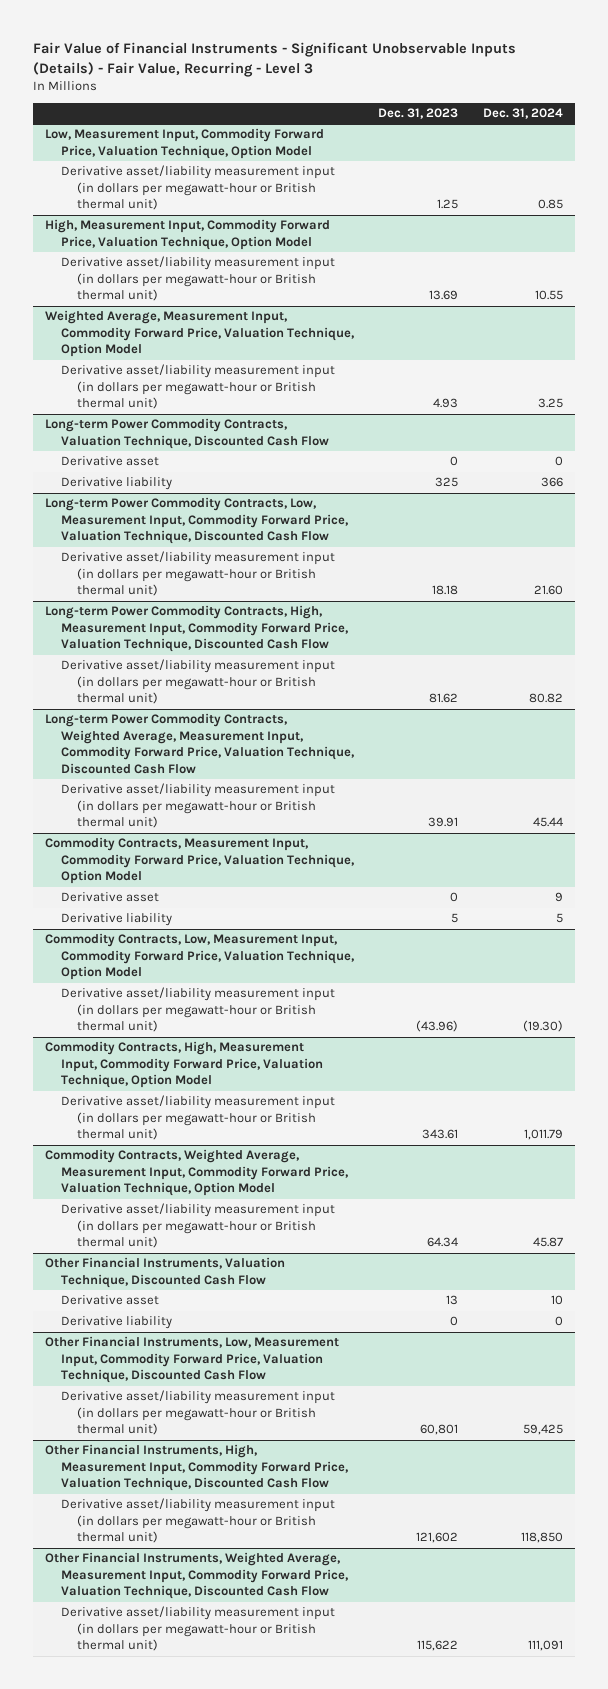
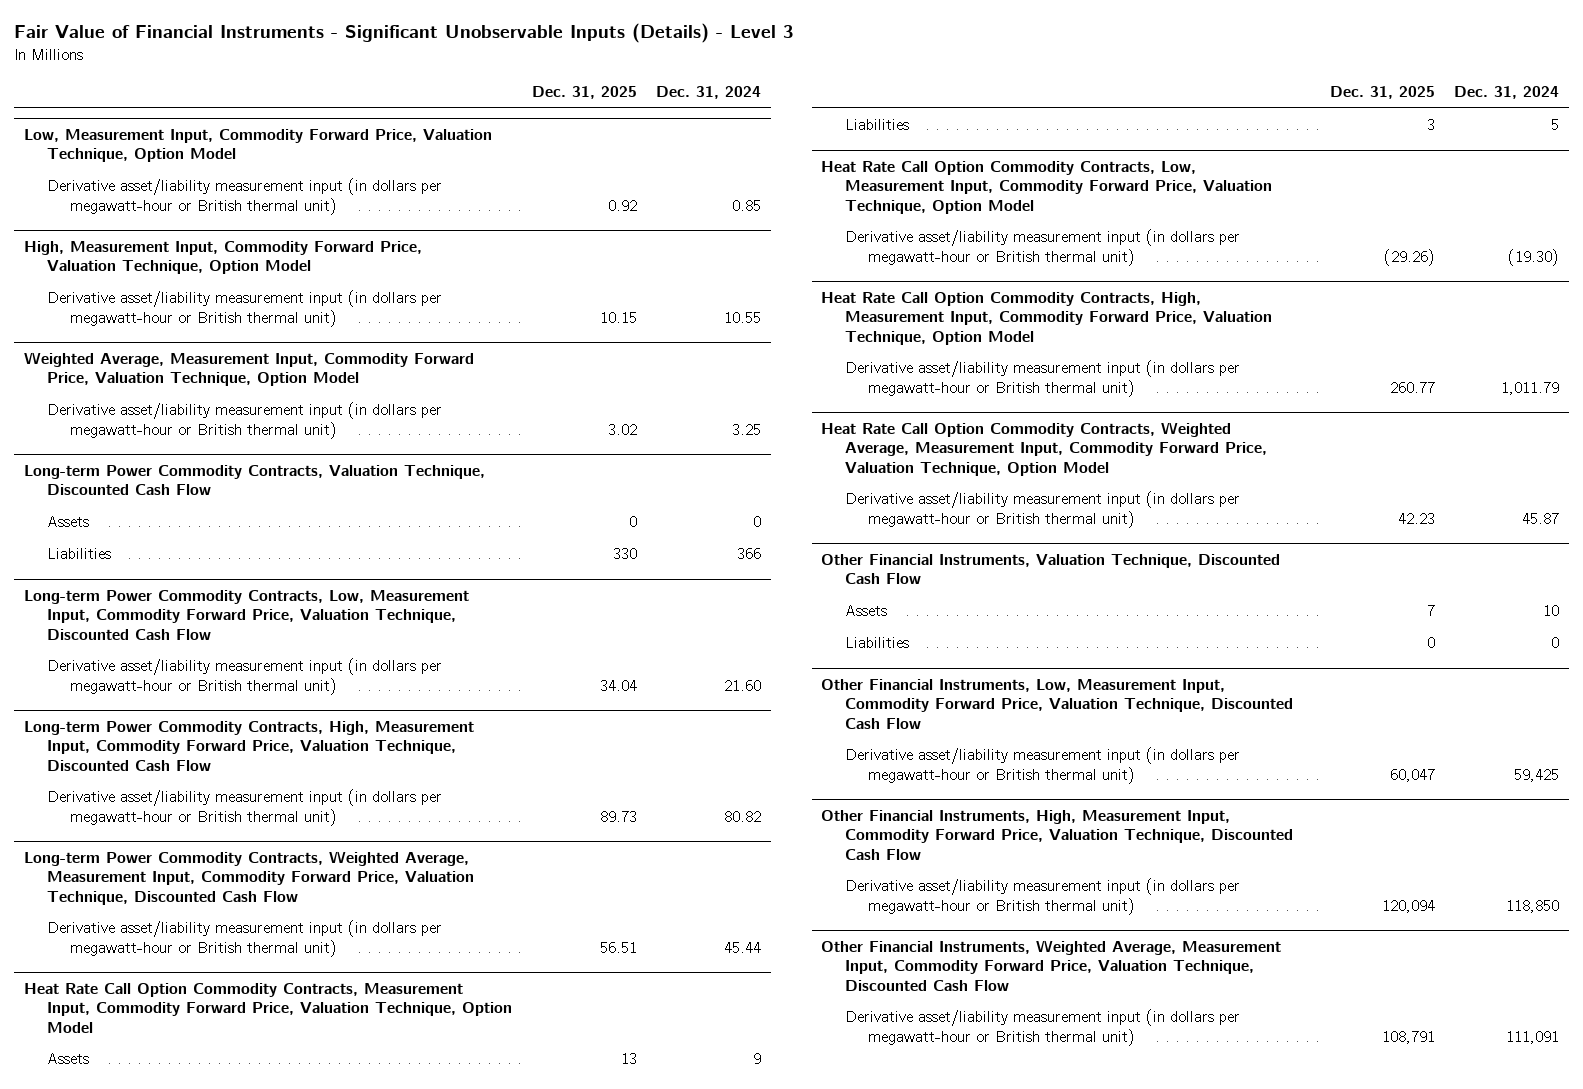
[32,41,516,77] Fair Value of Financial Instruments - Significant Unobservable Inputs (Details) - Fair Value, Recurring - Level 3 -> [13,23,793,44] Fair Value of Financial Instruments - Significant Unobservable Inputs (Details) - Level 3
[378,107,459,119] Dec. 31, 2023 -> none
none -> [531,86,637,100] Dec. 31, 2025
[60,456,159,467] Derivative asset -> [46,516,89,528] Assets
[60,477,172,491] Derivative liability -> [46,548,111,560] Liabilities
[45,837,354,885] Commodity Contracts, Measurement Input, Commodity Forward Price, Valuation Technique, Option Model -> [23,983,512,1033] Heat Rate Call Option Commodity Contracts, Measurement Input, Commodity Forward Price, Valuation Technique, Option Model
[60,892,159,903] Derivative asset -> [46,1053,89,1065] Assets
[60,913,172,927] Derivative liability -> [844,119,909,131] Liabilities
[45,933,354,981] Commodity Contracts, Low, Measurement Input, Commodity Forward Price, Valuation Technique, Option Model -> [821,161,1272,214] Heat Rate Call Option Commodity Contracts, Low, Measurement Input, Commodity Forward Price, Valuation Technique, Option Model
[45,1041,323,1089] Commodity Contracts, High, Measurement Input, Commodity Forward Price, Valuation Technique, Option Model -> [821,292,1272,345] Heat Rate Call Option Commodity Contracts, High, Measurement Input, Commodity Forward Price, Valuation Technique, Option Model
[45,1149,348,1197] Commodity Contracts, Weighted Average, Measurement Input, Commodity Forward Price, Valuation Technique, Option Model -> [821,422,1267,476] Heat Rate Call Option Commodity Contracts, Weighted Average, Measurement Input, Commodity Forward Price, Valuation Technique, Option Model
[60,1295,159,1306] Derivative asset -> [844,605,887,617] Assets
[60,1316,172,1330] Derivative liability -> [844,637,909,649] Liabilities

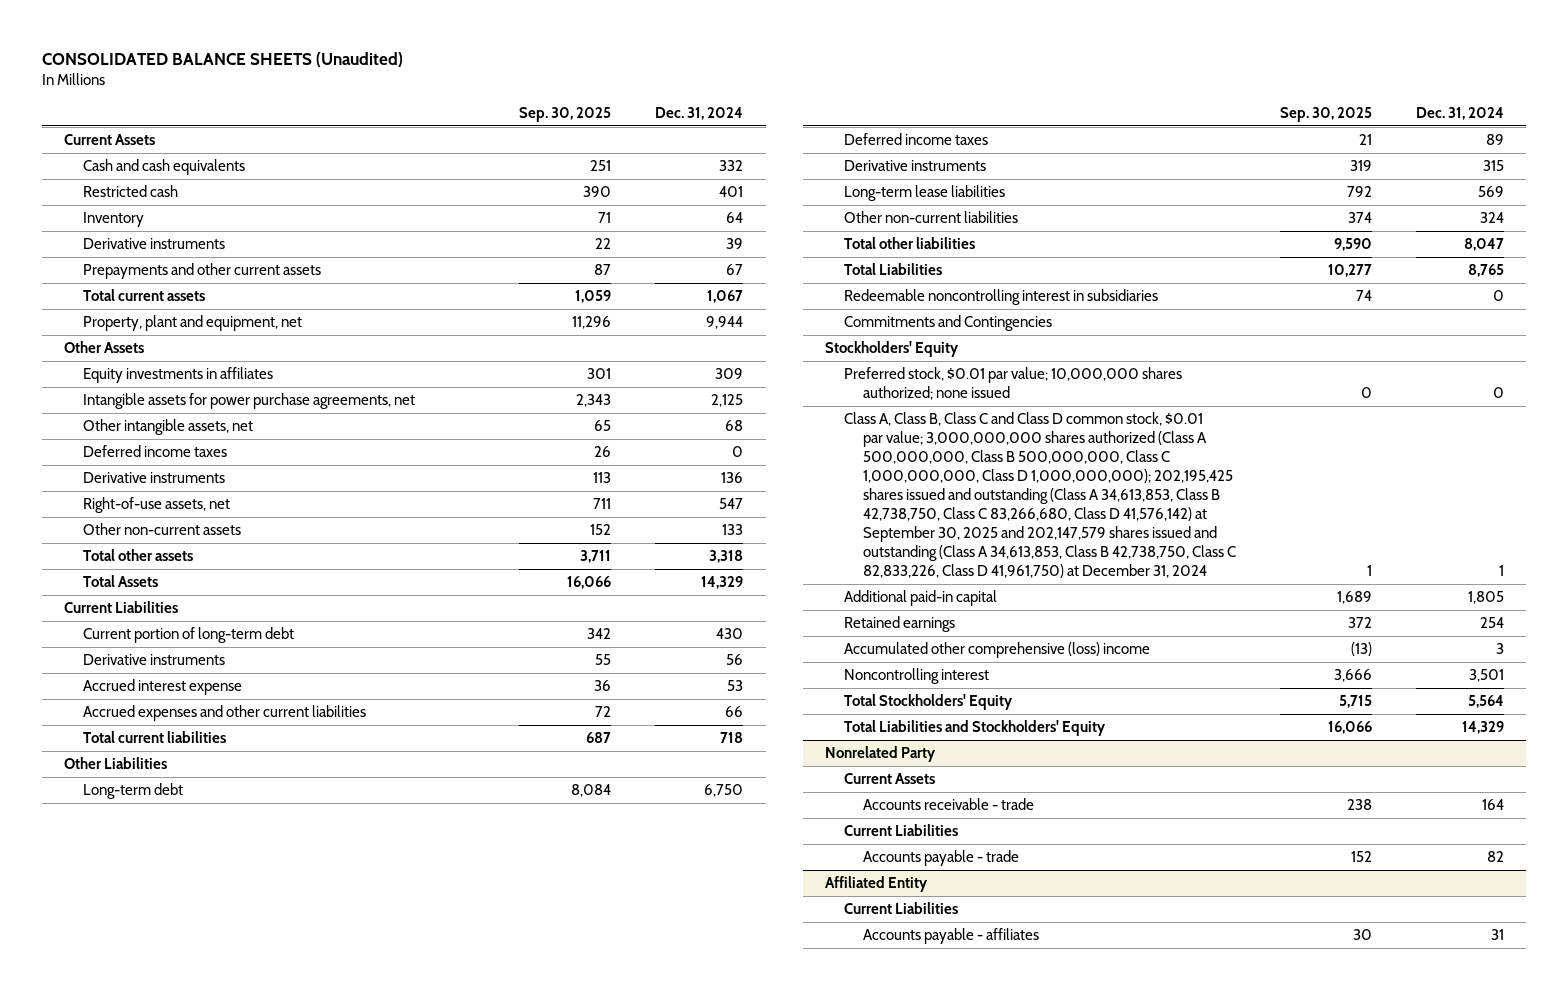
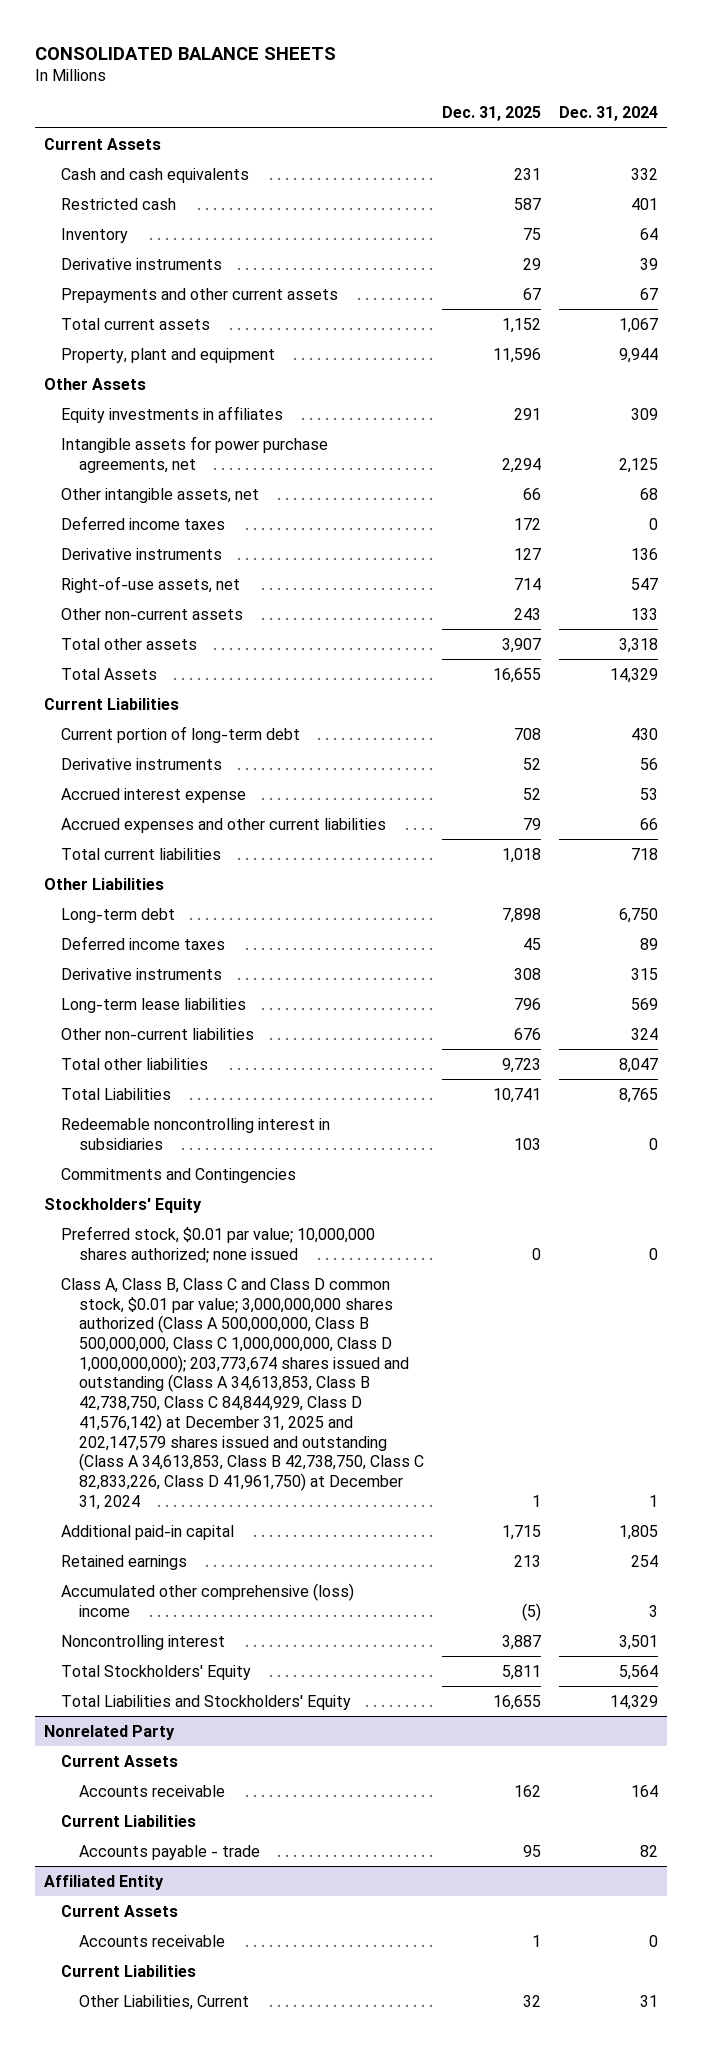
[42,52,404,68] CONSOLIDATED BALANCE SHEETS (Unaudited) -> [34,46,336,60] CONSOLIDATED BALANCE SHEETS
[519,106,612,122] Sep. 30, 2025 -> none
none -> [441,106,541,122] Dec. 31, 2025
[83,315,303,332] Property, plant and equipment, net -> [61,347,276,363] Property, plant and equipment
[843,412,1236,578] Class A, Class B, Class C and Class D common stock, $0.01 par value; 3,000,000,000 shares authorized (Class A 500,000,000, Class B 500,000,000, Class C 1,000,000,000, Class D 1,000,000,000); 202,195,425 shares issued and outstanding (Class A 34,613,853, Class B 42,738,750, Class C 83,266,680, Class D 41,576,142) at September 30, 2025 and 202,147,579 shares issued and outstanding (Class A 34,613,853, Class B 42,738,750, Class C 82,833,226, Class D 41,961,750) at December 31, 2024 -> [61,1277,425,1510] Class A, Class B, Class C and Class D common stock, $0.01 par value; 3,000,000,000 shares authorized (Class A 500,000,000, Class B 500,000,000, Class C 1,000,000,000, Class D 1,000,000,000); 203,773,674 shares issued and outstanding (Class A 34,613,853, Class B 42,738,750, Class C 84,844,929, Class D 41,576,142) at December 31, 2025 and 202,147,579 shares issued and outstanding (Class A 34,613,853, Class B 42,738,750, Class C 82,833,226, Class D 41,961,750) at December 31, 2024
[862,798,1034,811] Accounts receivable - trade -> [79,1784,226,1797] Accounts receivable
none -> [61,1904,179,1917] Current Assets
none -> [79,1934,226,1947] Accounts receivable
[862,928,1039,945] Accounts payable - affiliates -> [79,1994,250,2010] Other Liabilities, Current

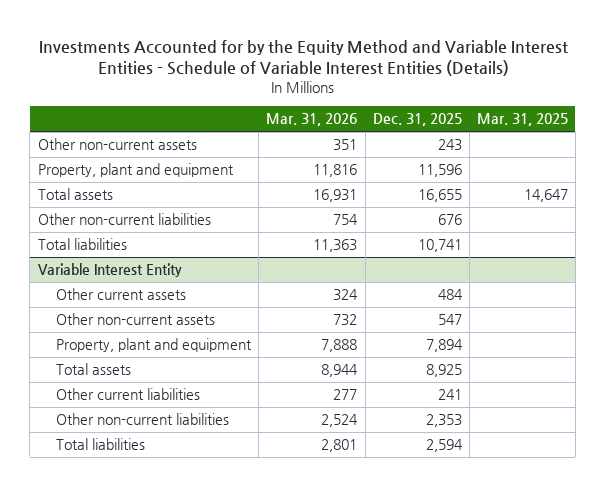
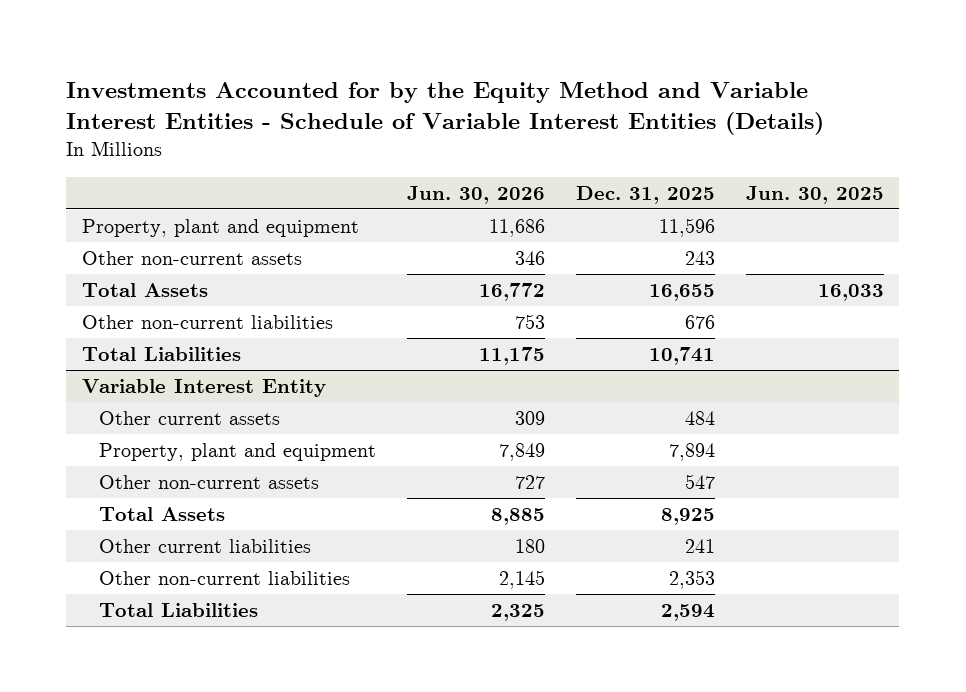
[266,113,358,127] Mar. 31, 2026 -> none
[476,113,568,127] Mar. 31, 2025 -> none
none -> [407,185,546,204] Jun. 30, 2026
none -> [745,185,884,204] Jun. 30, 2025
[37,138,197,151] Other non-current assets -> [81,251,302,266] Other non-current assets
[37,188,113,201] Total assets -> [81,283,208,298] Total Assets
[37,238,127,251] Total liabilities -> [81,347,241,362] Total Liabilities
[56,313,216,326] Other non-current assets -> [99,475,320,490] Other non-current assets
[56,363,132,376] Total assets -> [99,507,226,522] Total Assets
[56,438,146,451] Total liabilities -> [99,603,259,618] Total Liabilities

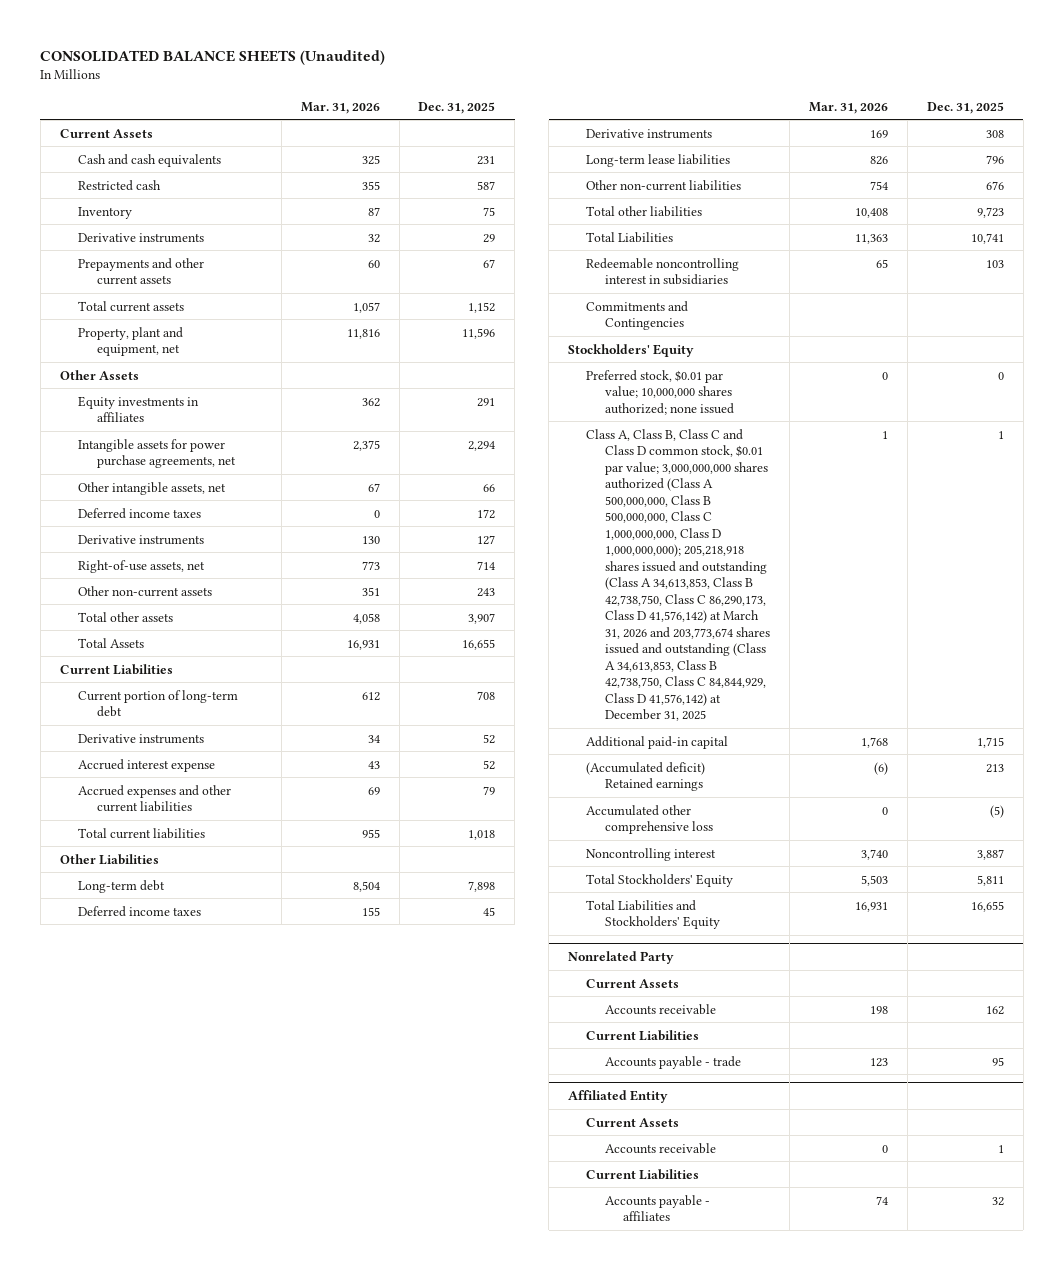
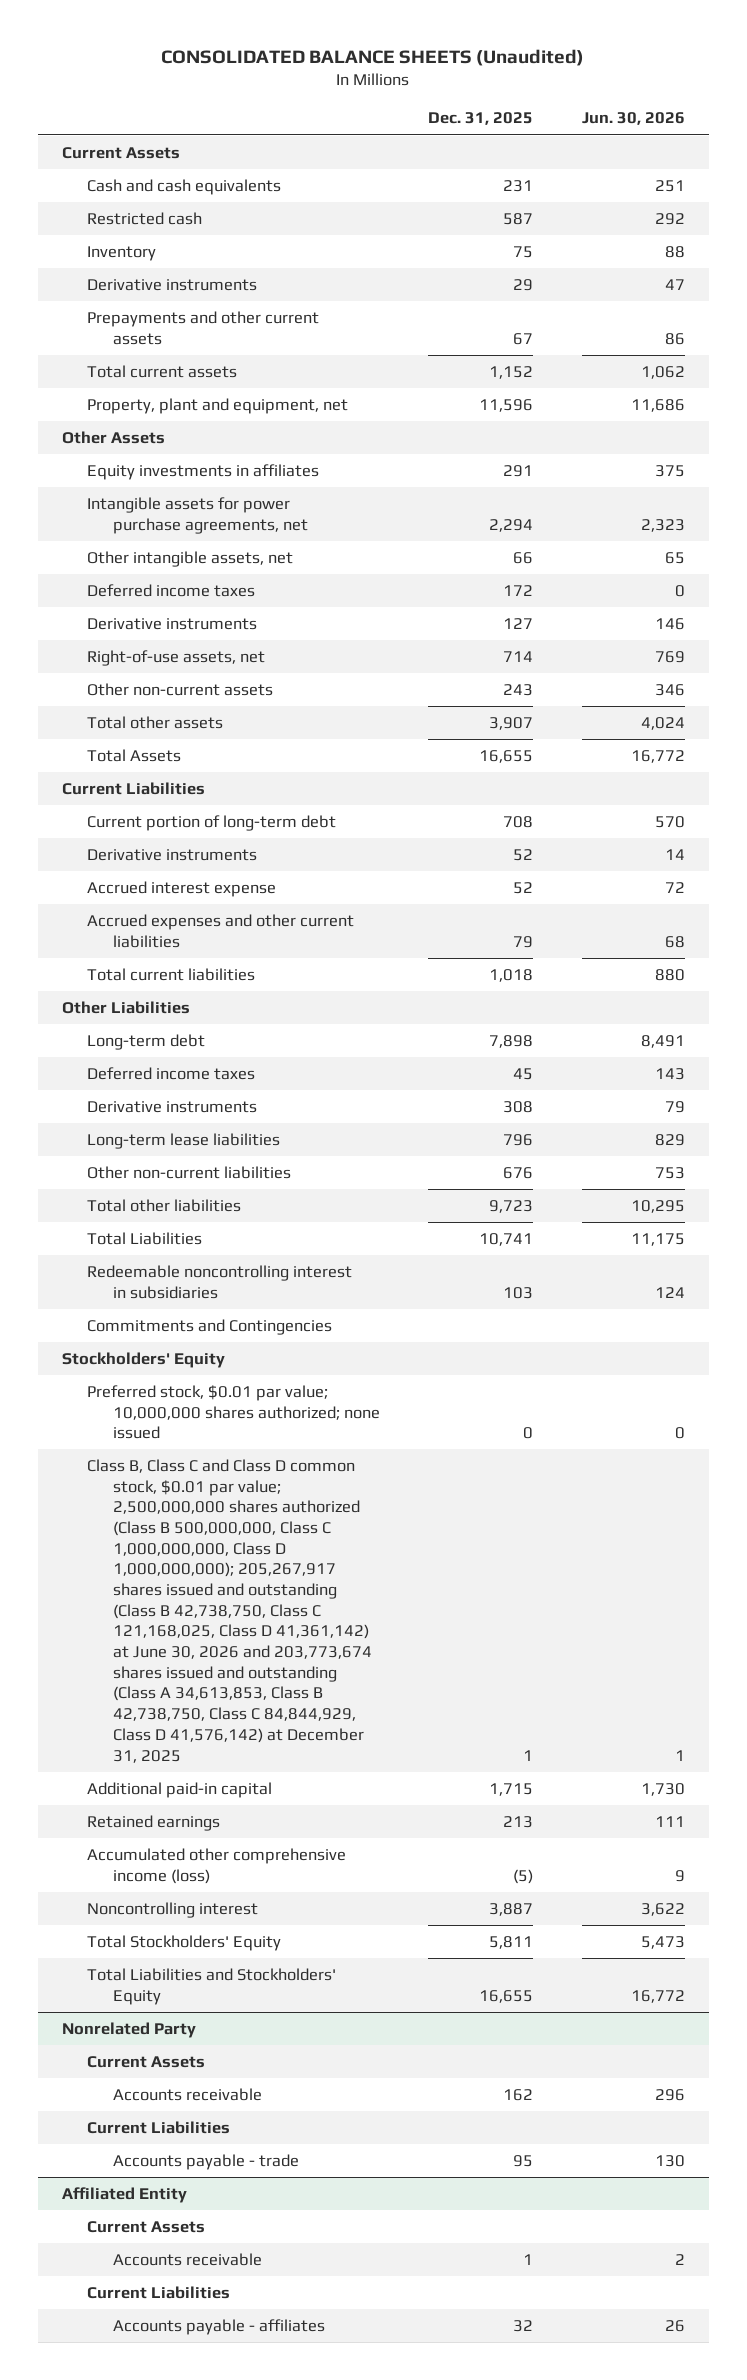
[300,101,380,114] Mar. 31, 2026 -> none
none -> [581,112,685,126] Jun. 30, 2026
[586,428,770,722] Class A, Class B, Class C and Class D common stock, $0.01 par value; 3,000,000,000 shares authorized (Class A 500,000,000, Class B 500,000,000, Class C 1,000,000,000, Class D 1,000,000,000); 205,218,918 shares issued and outstanding (Class A 34,613,853, Class B 42,738,750, Class C 86,290,173, Class D 41,576,142) at March 31, 2026 and 203,773,674 shares issued and outstanding (Class A 34,613,853, Class B 42,738,750, Class C 84,844,929, Class D 41,576,142) at December 31, 2025 -> [87,1458,372,1763] Class B, Class C and Class D common stock, $0.01 par value; 2,500,000,000 shares authorized (Class B 500,000,000, Class C 1,000,000,000, Class D 1,000,000,000); 205,267,917 shares issued and outstanding (Class B 42,738,750, Class C 121,168,025, Class D 41,361,142) at June 30, 2026 and 203,773,674 shares issued and outstanding (Class A 34,613,853, Class B 42,738,750, Class C 84,844,929, Class D 41,576,142) at December 31, 2025
[586,761,706,792] (Accumulated deficit) Retained earnings -> [87,1814,221,1831] Retained earnings
[586,804,713,835] Accumulated other comprehensive loss -> [87,1847,347,1884] Accumulated other comprehensive income (loss)

